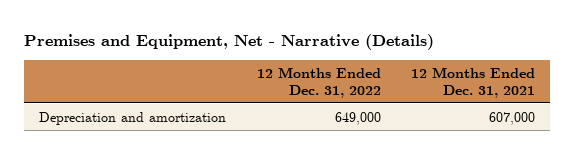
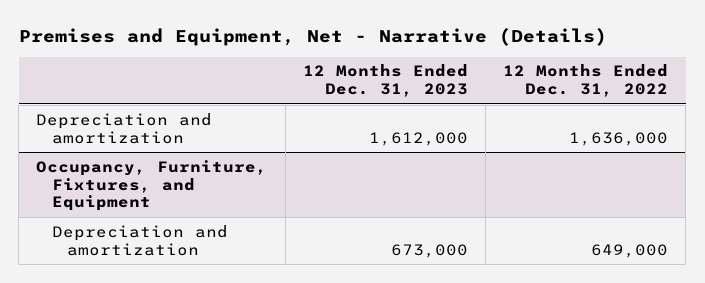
[410,66,535,98] 12 Months Ended Dec. 31, 2021 -> none
none -> [302,64,468,98] 12 Months Ended Dec. 31, 2023
none -> [36,112,213,144] Depreciation and amortization
none -> [36,159,268,212] Occupancy, Furniture, Fixtures, and Equipment

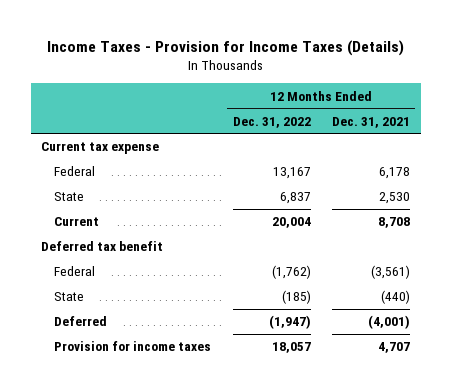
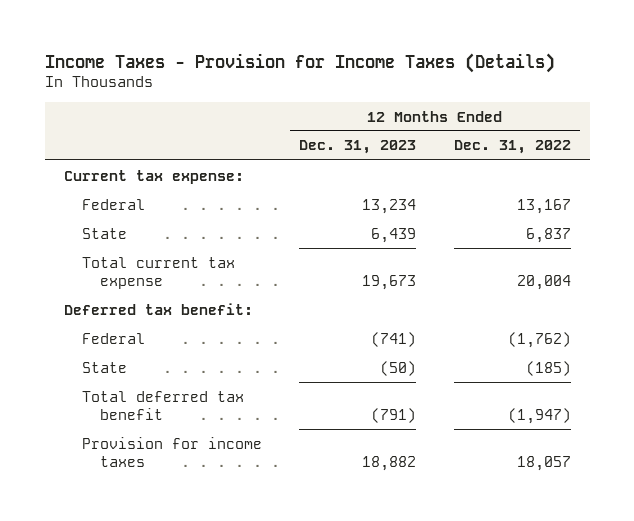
[331,116,410,128] Dec. 31, 2021 -> none
none -> [299,140,417,155] Dec. 31, 2023
[41,142,160,155] Current tax expense -> [63,169,244,184] Current tax expense:
[54,217,100,227] Current -> [81,256,235,289] Total current tax expense
[41,241,164,252] Deferred tax benefit -> [63,302,253,315] Deferred tax benefit:
[54,316,108,327] Deferred -> [81,390,244,420] Total deferred tax benefit

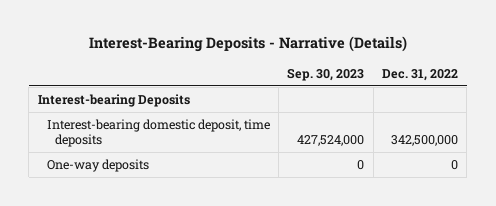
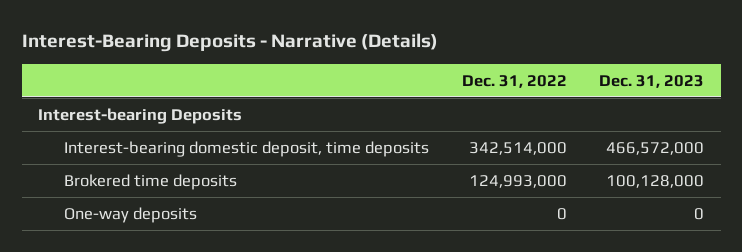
[287,67,365,81] Sep. 30, 2023 -> none
none -> [599,74,705,88] Dec. 31, 2023
[391,135,459,147] 342,500,000 -> [468,141,567,155] 342,514,000
none -> [63,173,237,190] Brokered time deposits

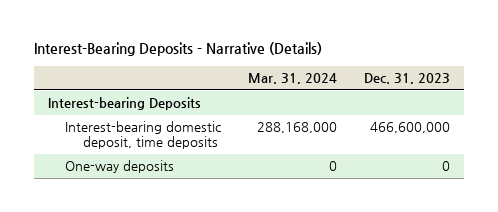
[461,74,567,88] Dec. 31, 2022 -> none
none -> [248,72,338,84] Mar. 31, 2024
[63,173,237,190] Brokered time deposits -> none
[606,141,705,155] 466,572,000 -> [370,122,451,134] 466,600,000

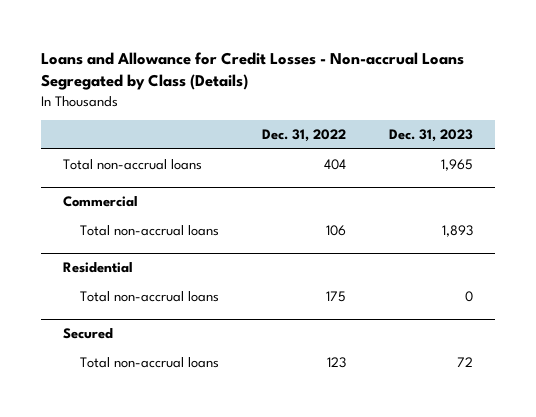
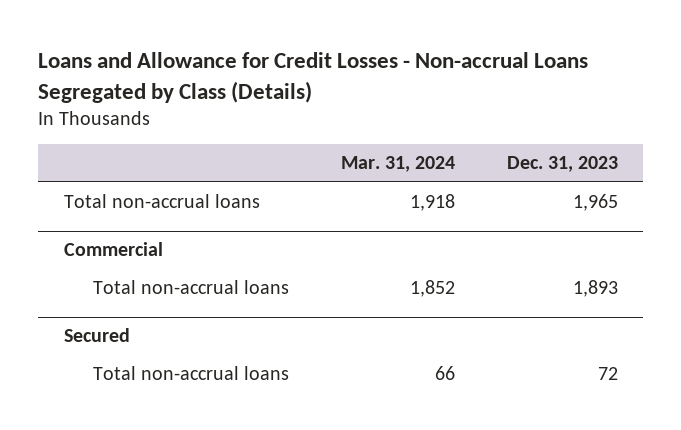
[262,129,347,143] Dec. 31, 2022 -> none
none -> [340,156,455,173] Mar. 31, 2024
[62,262,133,274] Residential -> none
[80,290,220,302] Total non-accrual loans -> none

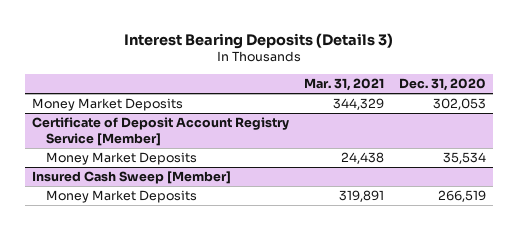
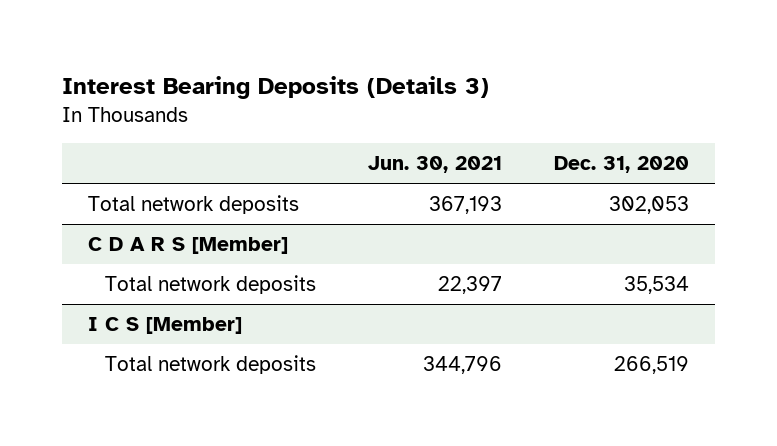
[304,77,385,91] Mar. 31, 2021 -> none
none -> [367,156,502,174] Jun. 30, 2021
[32,98,184,112] Money Market Deposits -> [87,195,299,215] Total network deposits
[32,117,290,146] Certificate of Deposit Account Registry Service [Member] -> [87,237,288,255] C D A R S [Member]
[46,152,198,166] Money Market Deposits -> [104,275,316,295] Total network deposits
[32,171,232,185] Insured Cash Sweep [Member] -> [87,317,242,335] I C S [Member]
[46,190,198,204] Money Market Deposits -> [104,355,316,375] Total network deposits

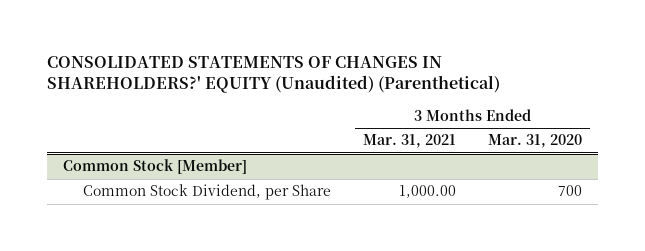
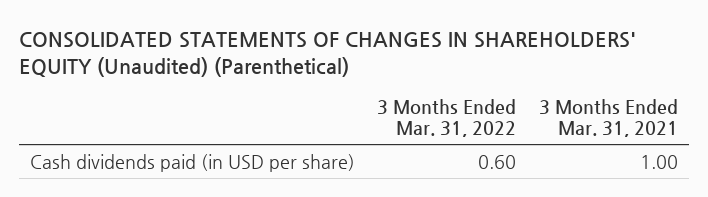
[46,56,500,94] CONSOLIDATED STATEMENTS OF CHANGES IN SHAREHOLDERS?' EQUITY (Unaudited) (Parenthetical) -> [18,31,636,78] CONSOLIDATED STATEMENTS OF CHANGES IN SHAREHOLDERS' EQUITY (Unaudited) (Parenthetical)
[488,134,583,149] Mar. 31, 2020 -> none
none -> [377,99,517,138] 3 Months Ended Mar. 31, 2022
[62,159,247,175] Common Stock [Member] -> none
[83,184,332,201] Common Stock Dividend, per Share -> [29,153,355,172] Cash dividends paid (in USD per share)
[399,185,457,199] 1,000.00 -> [639,154,678,169] 1.00

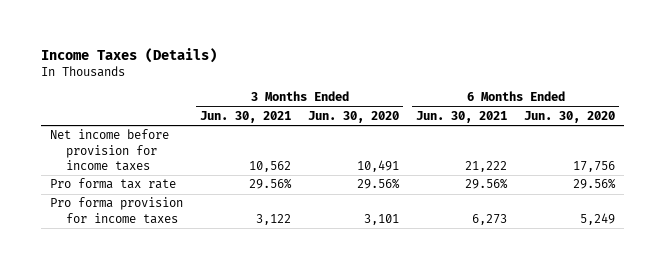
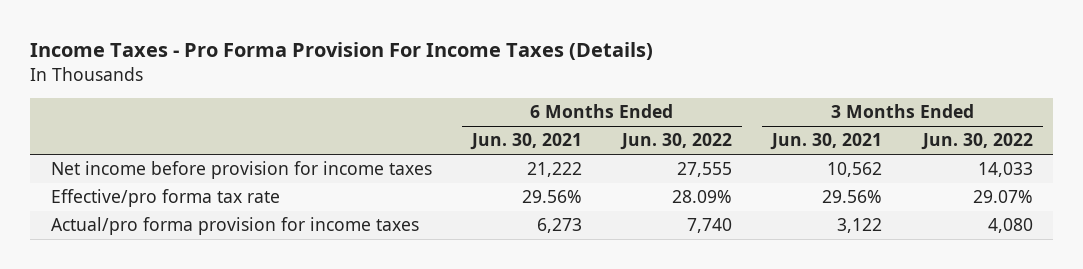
[41,47,218,63] Income Taxes (Details) -> [30,42,654,61] Income Taxes - Pro Forma Provision For Income Taxes (Details)
[308,111,400,124] Jun. 30, 2020 -> none
[524,111,616,124] Jun. 30, 2020 -> none
none -> [620,133,733,151] Jun. 30, 2022
none -> [920,133,1033,151] Jun. 30, 2022
[50,178,177,190] Pro forma tax rate -> [50,189,280,208] Effective/pro forma tax rate
[50,197,184,224] Pro forma provision for income taxes -> [50,217,419,236] Actual/pro forma provision for income taxes

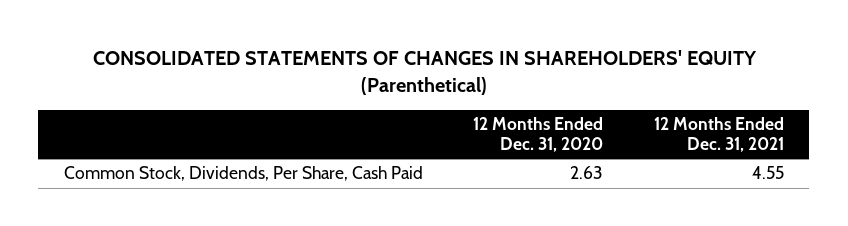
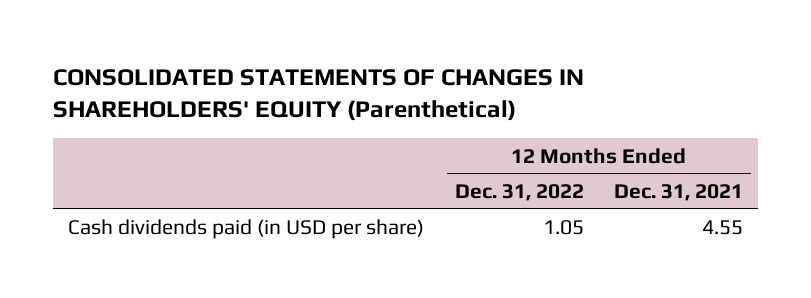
[473,116,604,152] 12 Months Ended Dec. 31, 2020 -> none
none -> [454,183,584,201] Dec. 31, 2022
[63,166,423,182] Common Stock, Dividends, Per Share, Cash Paid -> [68,219,425,240] Cash dividends paid (in USD per share)

